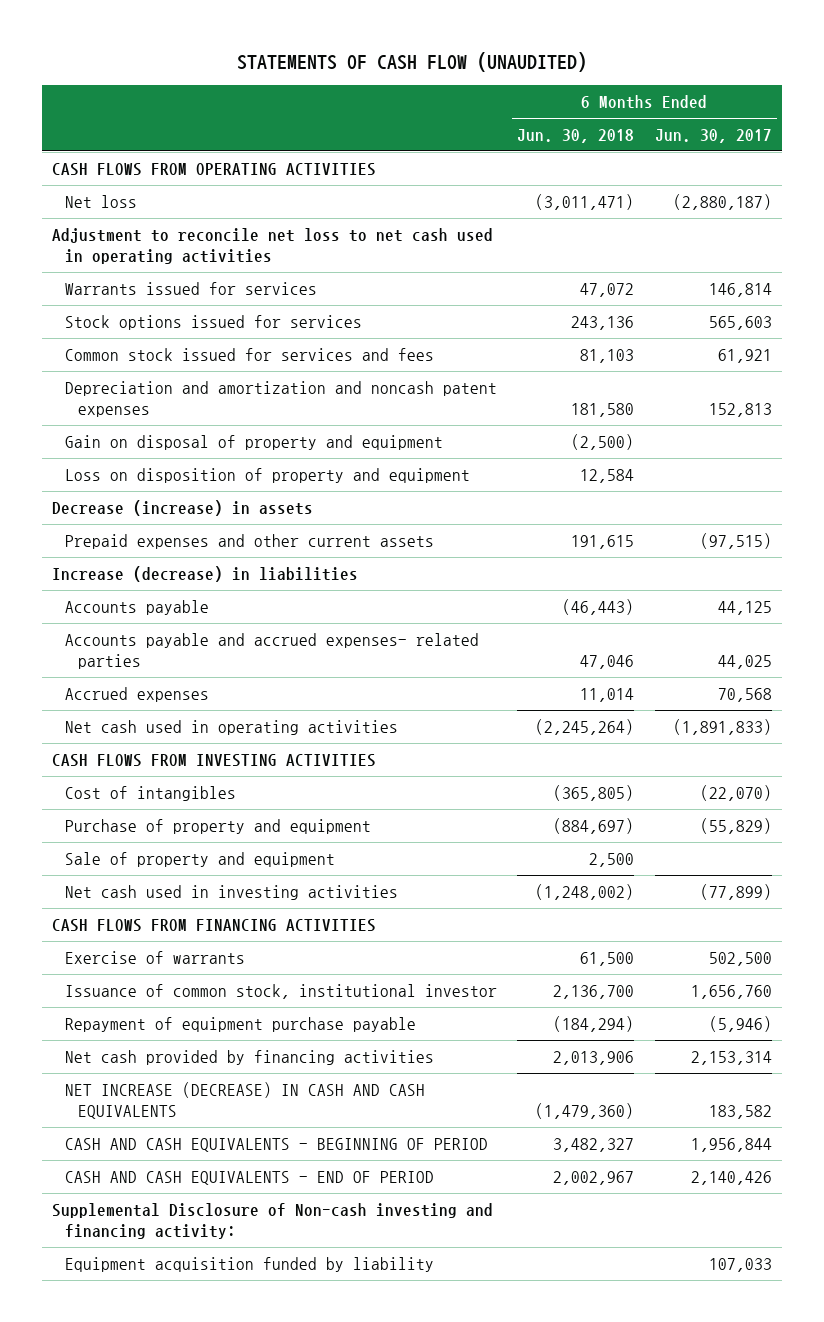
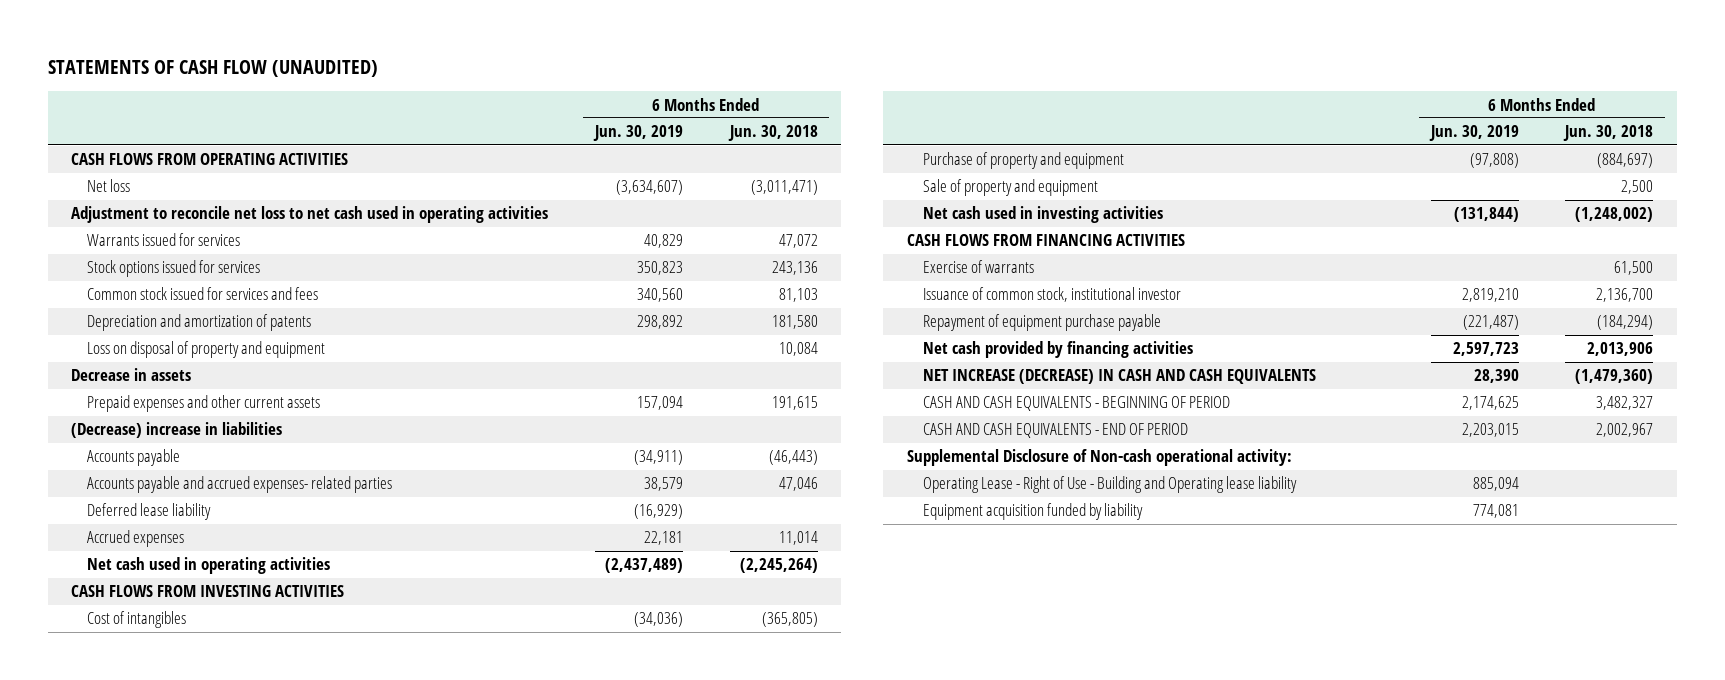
[654,129,772,144] Jun. 30, 2017 -> none
none -> [592,125,683,142] Jun. 30, 2019
[65,467,471,483] Loss on disposition of property and equipment -> none
[65,380,498,418] Depreciation and amortization and noncash patent expenses -> [87,314,312,332] Depreciation and amortization of patents
[65,434,444,450] Gain on disposal of property and equipment -> [87,341,326,359] Loss on disposal of property and equipment
[571,433,635,450] (2,500) -> [778,342,818,357] 10,084
[52,499,314,516] Decrease (increase) in assets -> [71,368,192,382] Decrease in assets
[52,565,359,582] Increase (decrease) in liabilities -> [71,422,283,439] (Decrease) increase in liabilities
none -> [87,503,212,521] Deferred lease liability
[52,1202,494,1240] Supplemental Disclosure of Non-cash investing and financing activity: -> [906,449,1292,467] Supplemental Disclosure of Non-cash operational activity:
none -> [922,476,1297,494] Operating Lease - Right of Use - Building and Operating lease liability

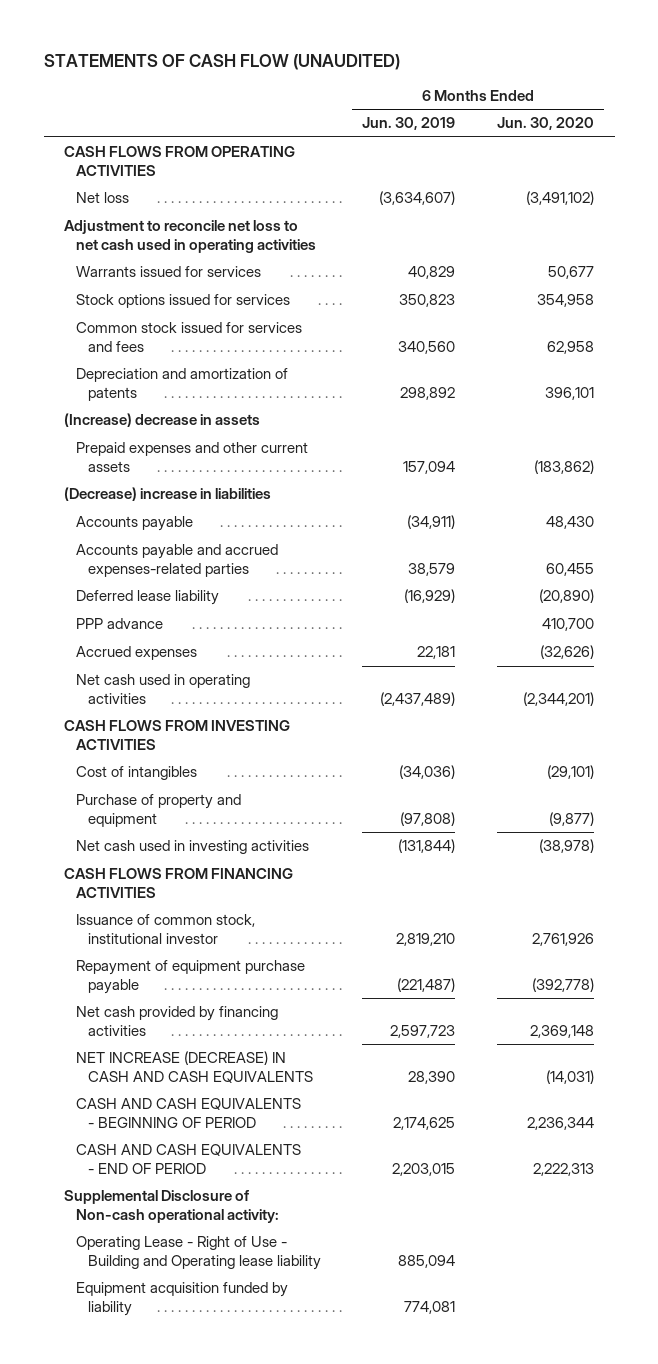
[727,125,818,142] Jun. 30, 2018 -> none
none -> [496,117,594,131] Jun. 30, 2020
[87,341,326,359] Loss on disposal of property and equipment -> none
[71,368,192,382] Decrease in assets -> [64,413,261,428] (Increase) decrease in assets
[87,476,393,494] Accounts payable and accrued expenses- related parties -> [76,544,279,578] Accounts payable and accrued expenses-related parties
none -> [76,618,164,630] PPP advance
[922,179,1098,197] Sale of property and equipment -> none
[922,260,1034,274] Exercise of warrants -> none

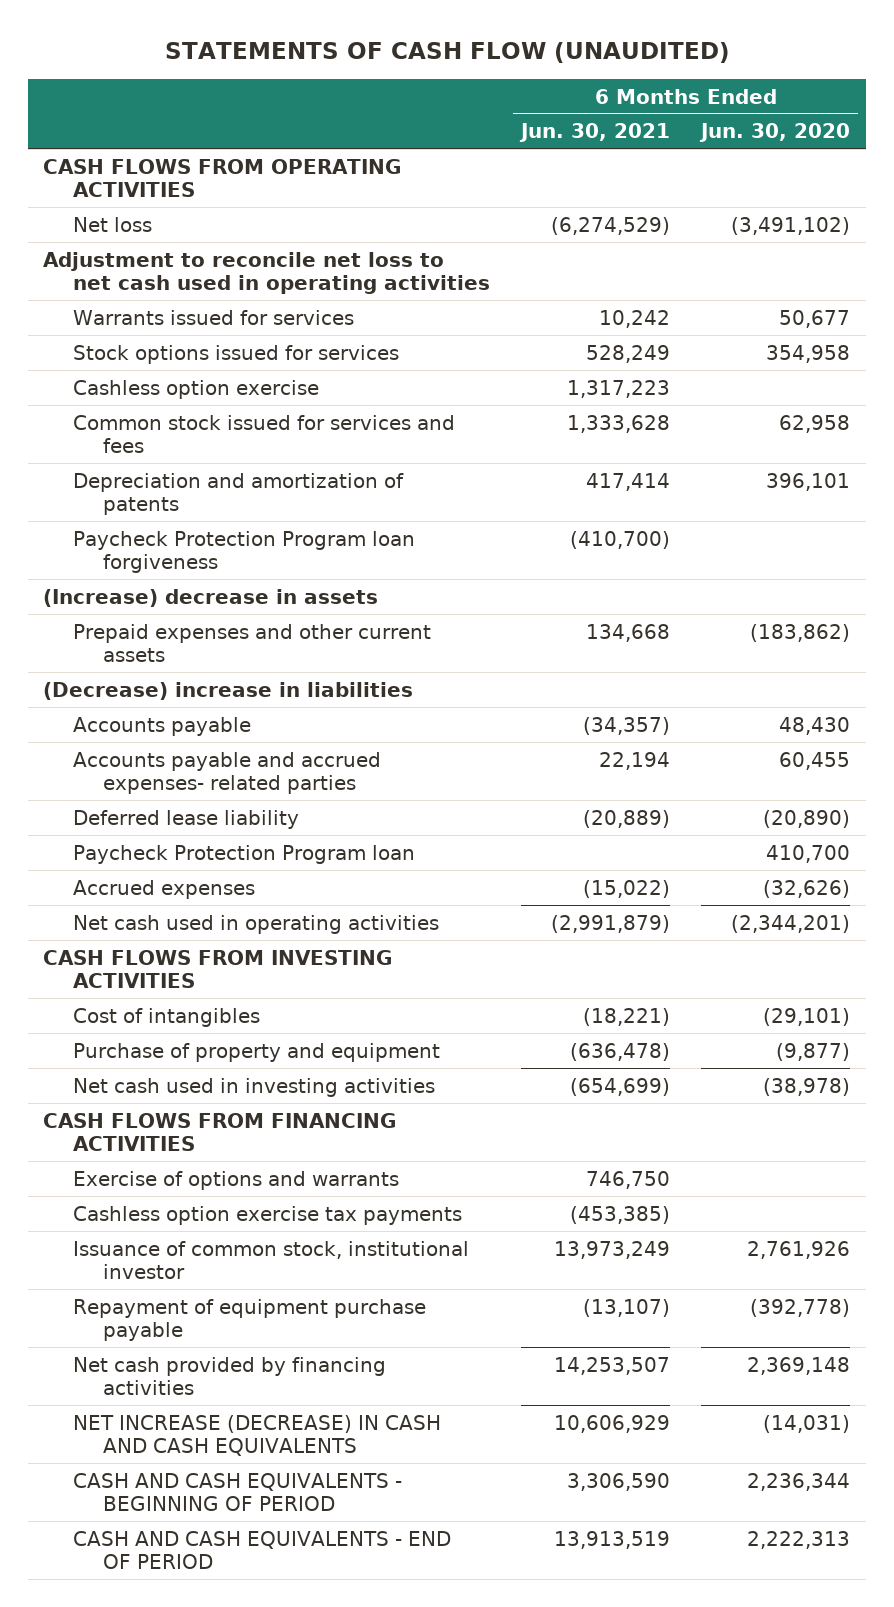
[362,117,456,131] Jun. 30, 2019 -> none
none -> [519,123,671,143] Jun. 30, 2021
none -> [72,379,319,399] Cashless option exercise
none -> [72,530,415,573] Paycheck Protection Program loan forgiveness
[76,544,279,578] Accounts payable and accrued expenses-related parties -> [72,751,381,794] Accounts payable and accrued expenses- related parties
[76,618,164,630] PPP advance -> [72,844,415,864] Paycheck Protection Program loan
none -> [72,1170,399,1190] Exercise of options and warrants
none -> [72,1205,462,1225] Cashless option exercise tax payments
[64,1190,280,1224] Supplemental Disclosure of Non-cash operational activity: -> none
[76,1236,321,1271] Operating Lease - Right of Use - Building and Operating lease liability -> none
[76,1282,289,1317] Equipment acquisition funded by liability -> none

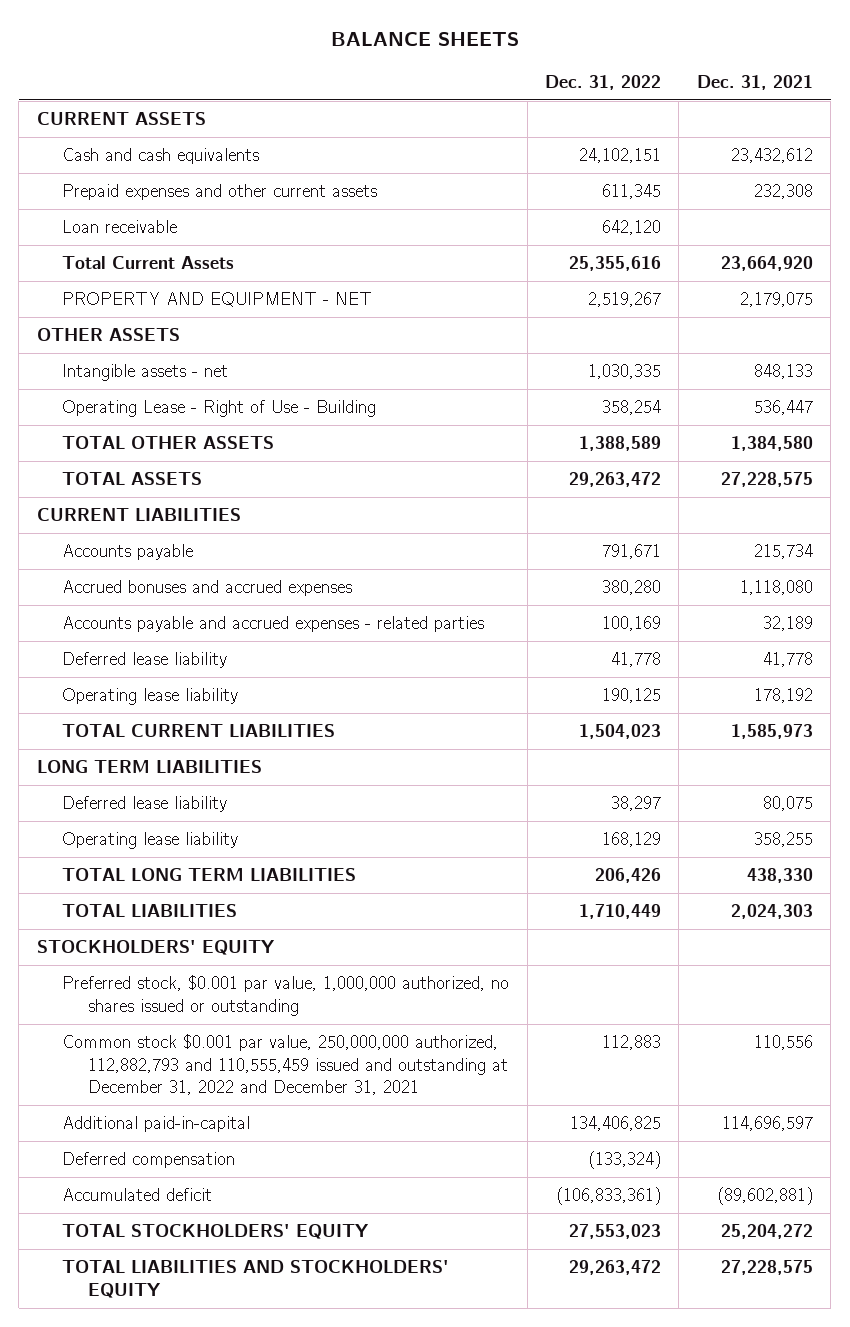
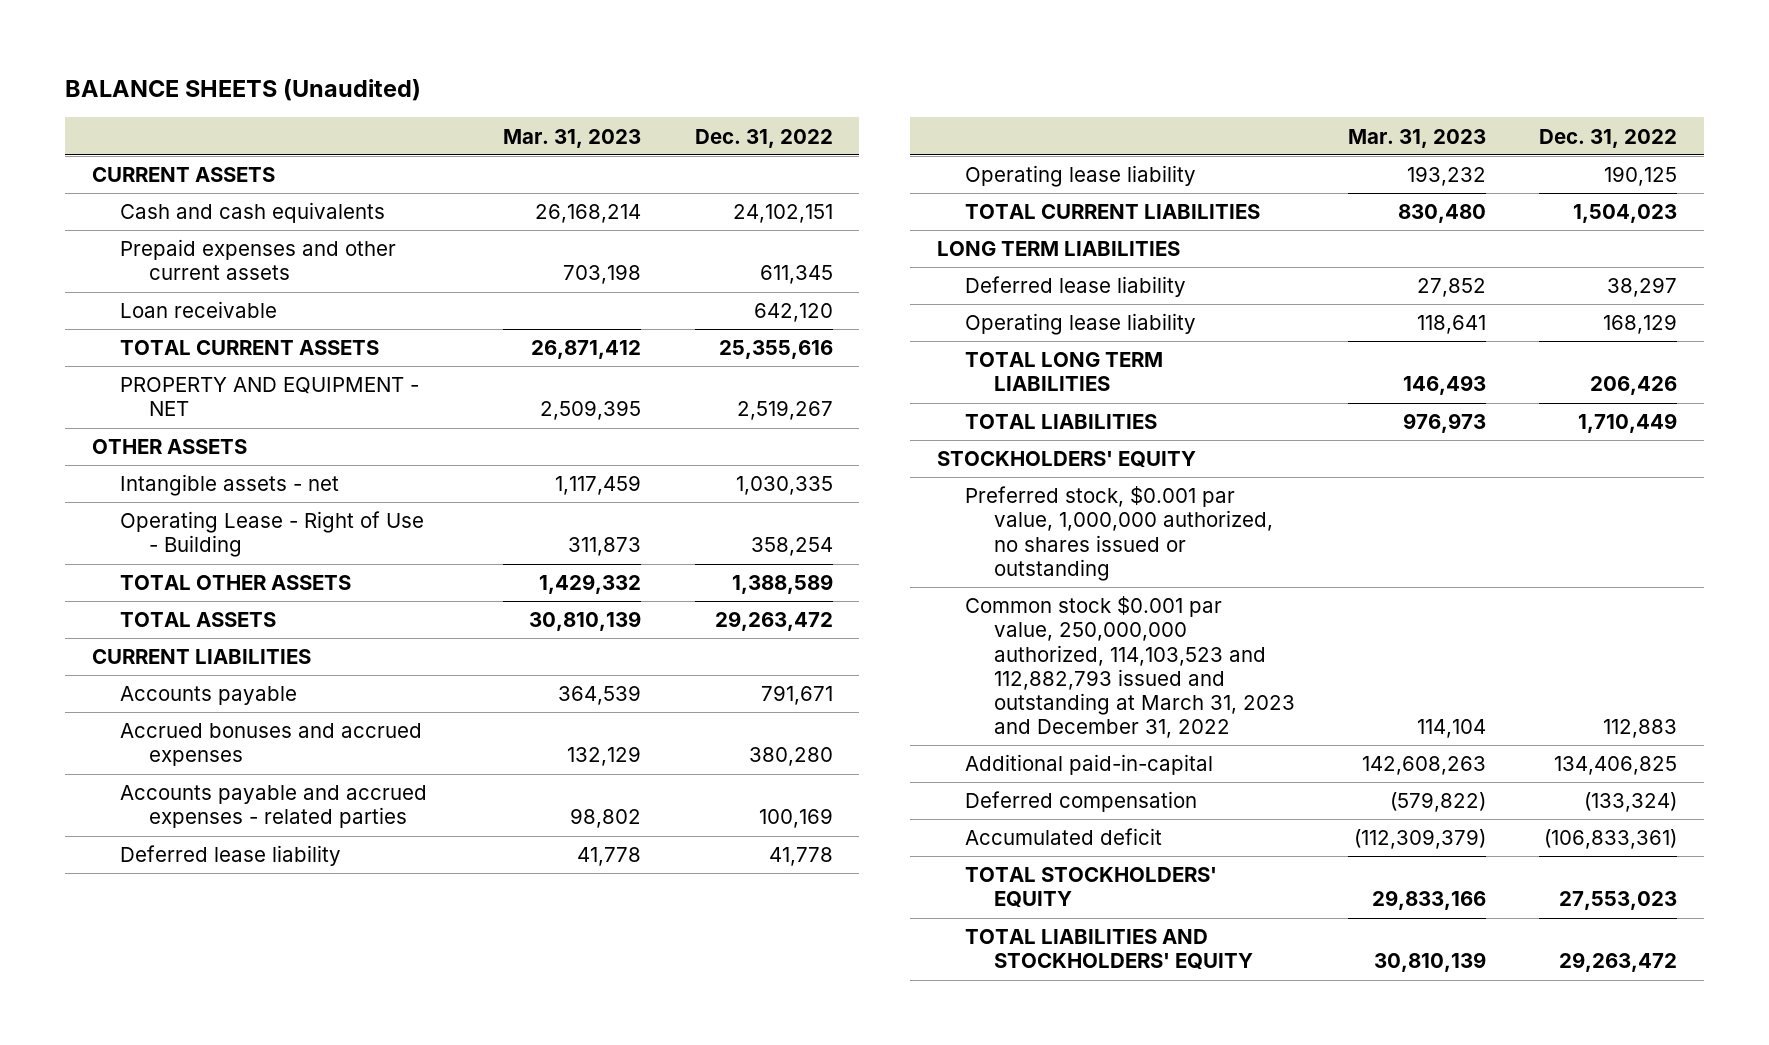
[330,31,519,46] BALANCE SHEETS -> [65,78,422,101] BALANCE SHEETS (Unaudited)
[696,74,813,90] Dec. 31, 2021 -> none
none -> [503,128,642,148] Mar. 31, 2023
[62,256,235,270] Total Current Assets -> [120,340,380,356] TOTAL CURRENT ASSETS
[62,1034,508,1096] Common stock $0.001 par value, 250,000,000 authorized, 112,882,793 and 110,555,459 issued and outstanding at December 31, 2022 and December 31, 2021 -> [965,596,1295,739] Common stock $0.001 par value, 250,000,000 authorized, 114,103,523 and 112,882,793 issued and outstanding at March 31, 2023 and December 31, 2022

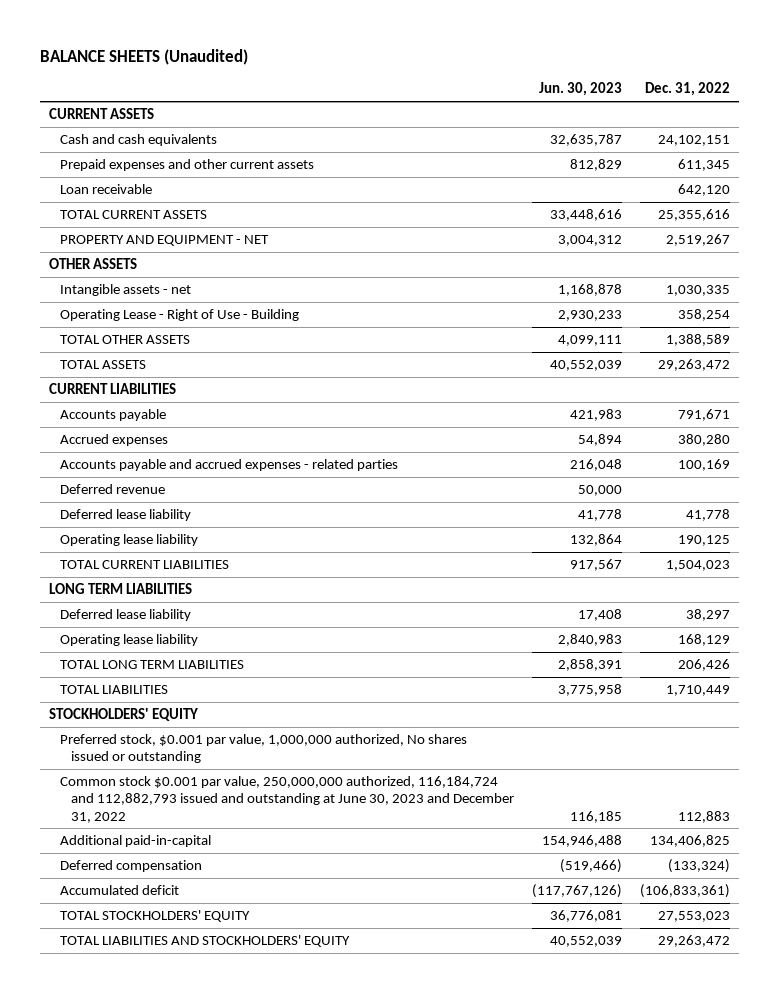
[503,128,642,148] Mar. 31, 2023 -> none
none -> [539,82,623,97] Jun. 30, 2023
[120,723,423,767] Accrued bonuses and accrued expenses -> [60,433,169,446] Accrued expenses
none -> [60,483,166,494] Deferred revenue
[965,486,1273,581] Preferred stock, $0.001 par value, 1,000,000 authorized, no shares issued or outstanding -> [60,733,468,764] Preferred stock, $0.001 par value, 1,000,000 authorized, No shares issued or outstanding
[965,596,1295,739] Common stock $0.001 par value, 250,000,000 authorized, 114,103,523 and 112,882,793 issued and outstanding at March 31, 2023 and December 31, 2022 -> [60,775,515,823] Common stock $0.001 par value, 250,000,000 authorized, 116,184,724 and 112,882,793 issued and outstanding at June 30, 2023 and December 31, 2022

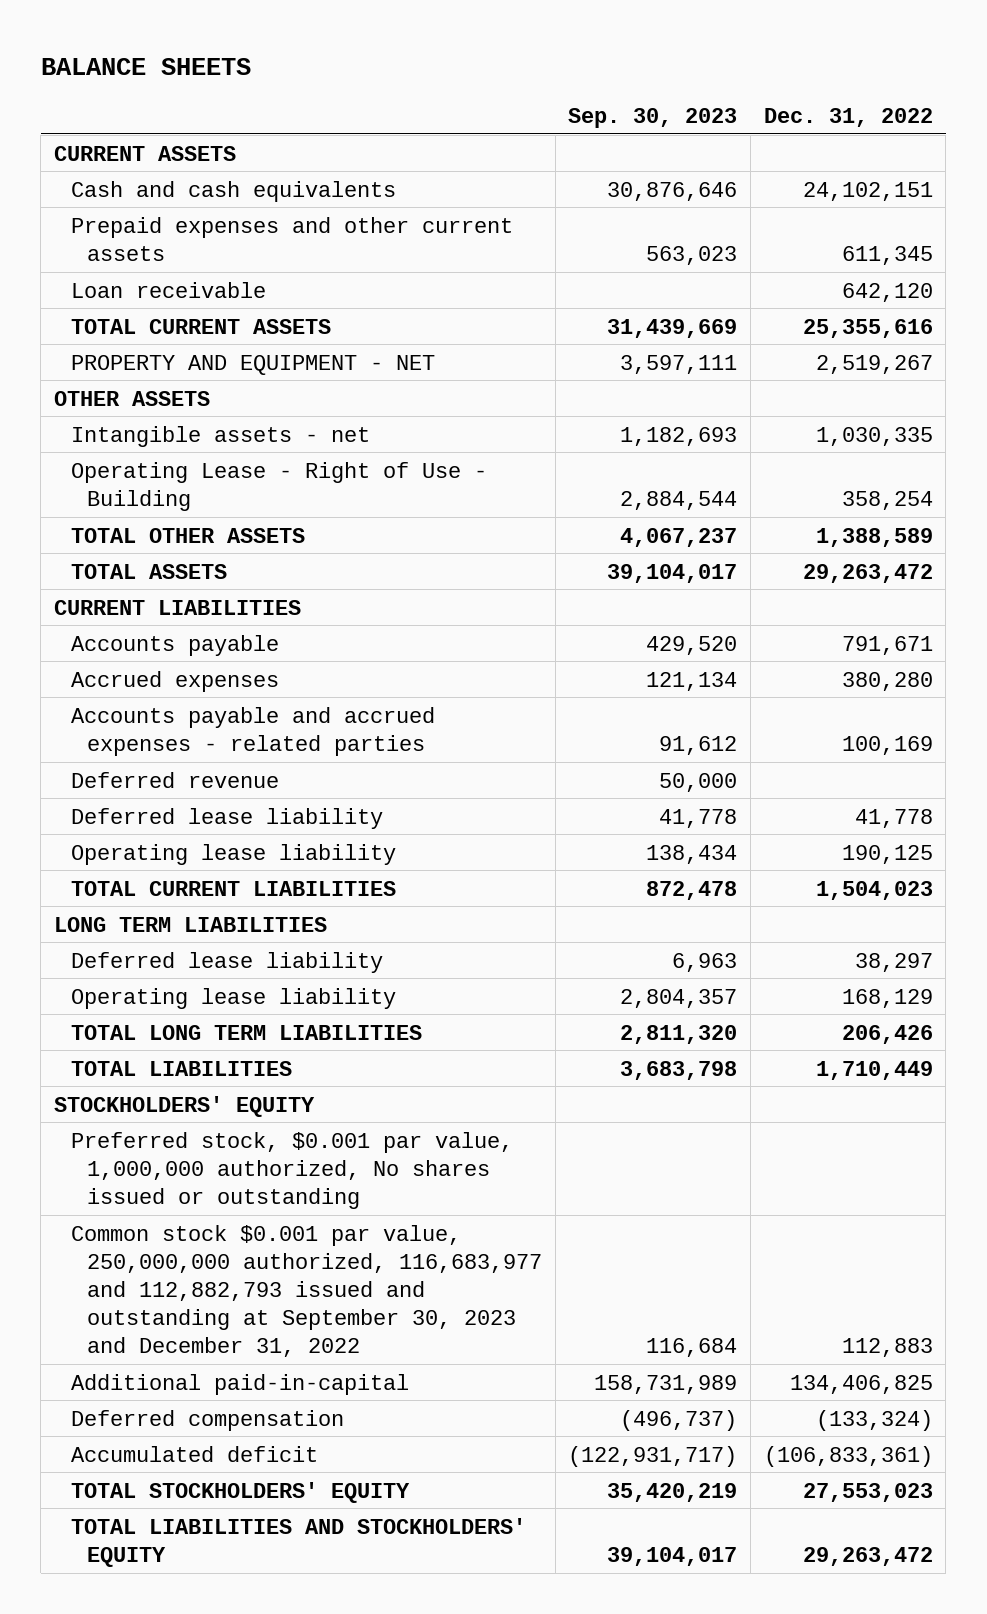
[39,49,248,66] BALANCE SHEETS (Unaudited) -> [40,58,251,76] BALANCE SHEETS
[539,82,623,97] Jun. 30, 2023 -> none
none -> [568,108,738,129] Sep. 30, 2023
[60,775,515,823] Common stock $0.001 par value, 250,000,000 authorized, 116,184,724 and 112,882,793 issued and outstanding at June 30, 2023 and December 31, 2022 -> [70,1224,543,1358] Common stock $0.001 par value, 250,000,000 authorized, 116,683,977 and 112,882,793 issued and outstanding at September 30, 2023 and December 31, 2022

